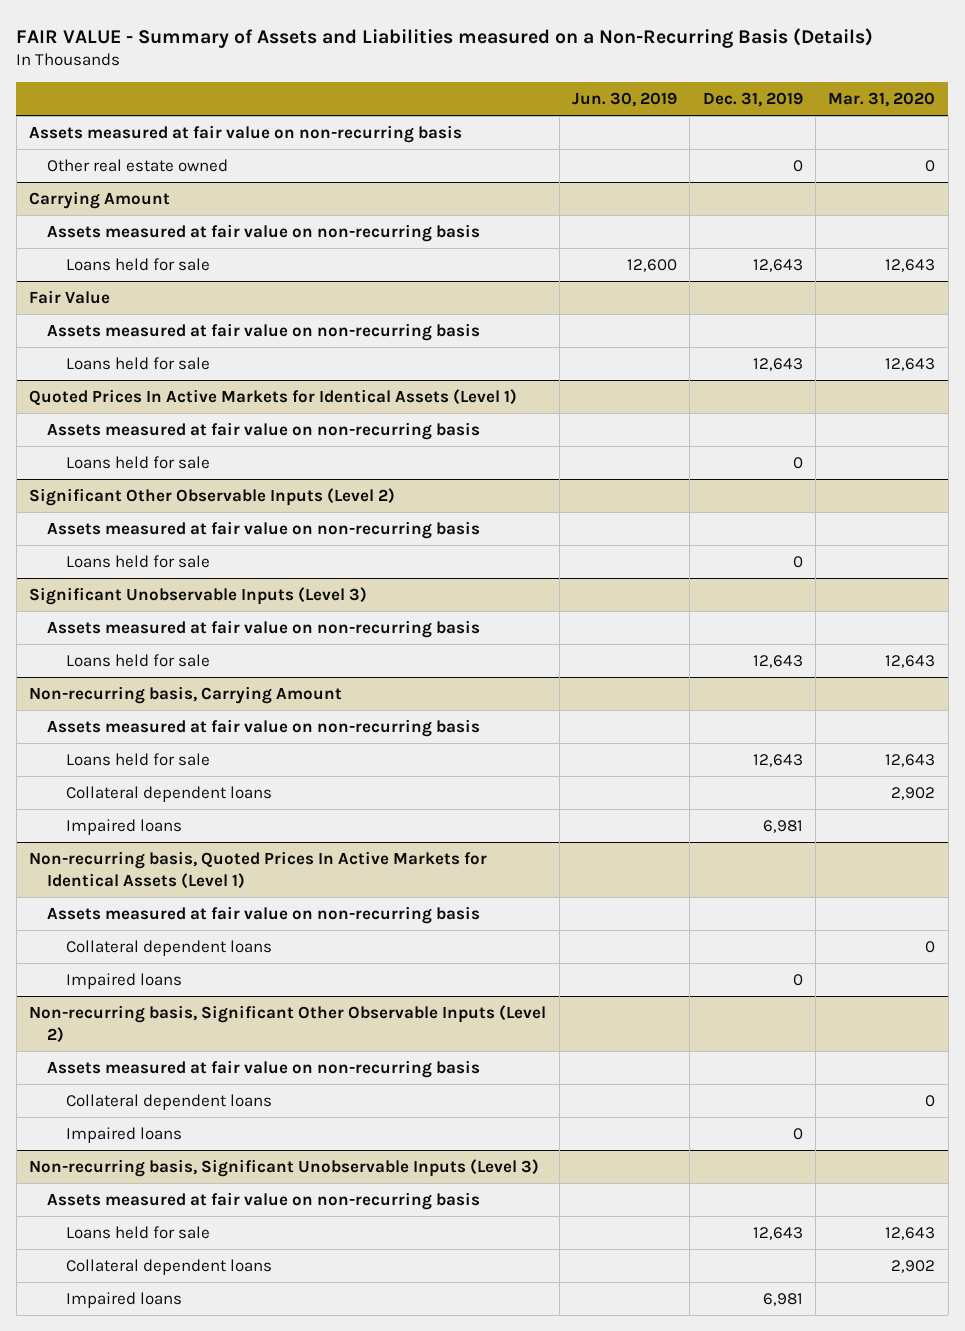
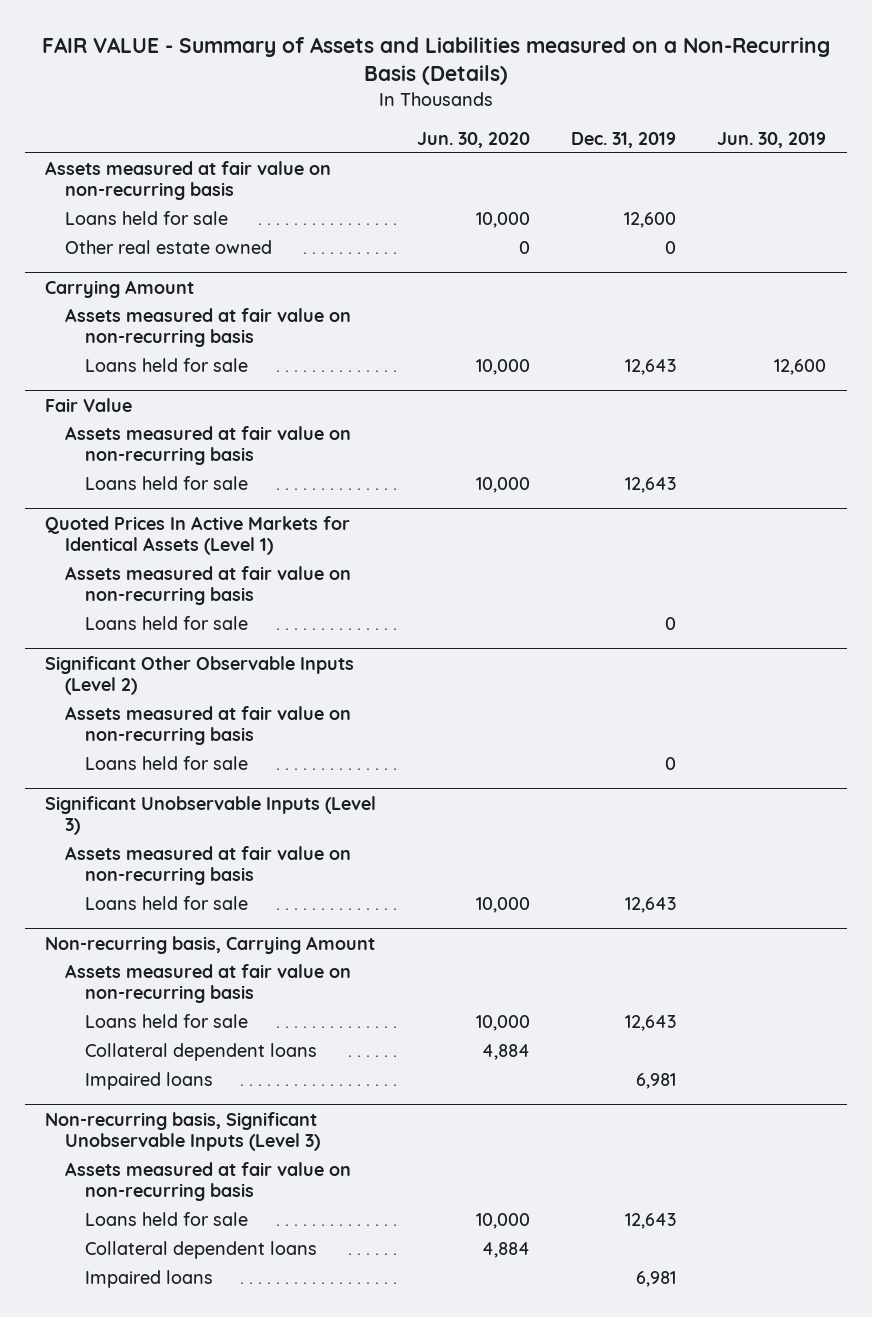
[828,92,936,108] Mar. 31, 2020 -> none
none -> [417,131,531,148] Jun. 30, 2020
none -> [65,210,229,225] Loans held for sale
[29,850,488,889] Non-recurring basis, Quoted Prices In Active Markets for Identical Assets (Level 1) -> none
[47,905,481,924] Assets measured at fair value on non-recurring basis -> none
[65,939,272,956] Collateral dependent loans -> none
[65,972,182,989] Impaired loans -> none
[29,1004,547,1043] Non-recurring basis, Significant Other Observable Inputs (Level 2) -> none
[47,1059,481,1078] Assets measured at fair value on non-recurring basis -> none
[65,1093,272,1110] Collateral dependent loans -> none
[65,1126,182,1143] Impaired loans -> none

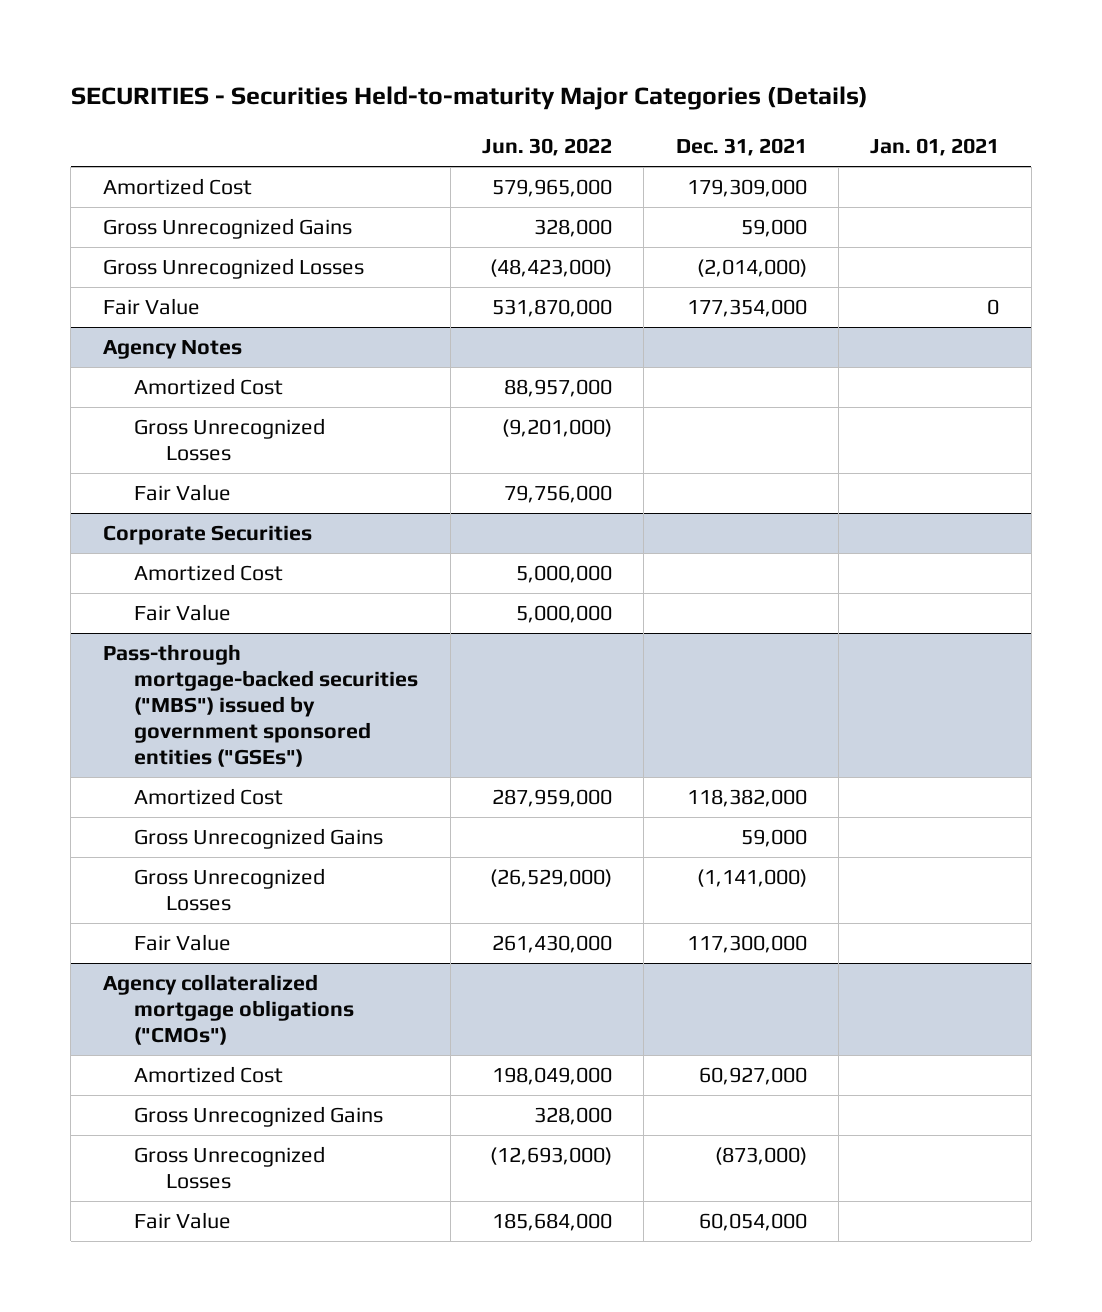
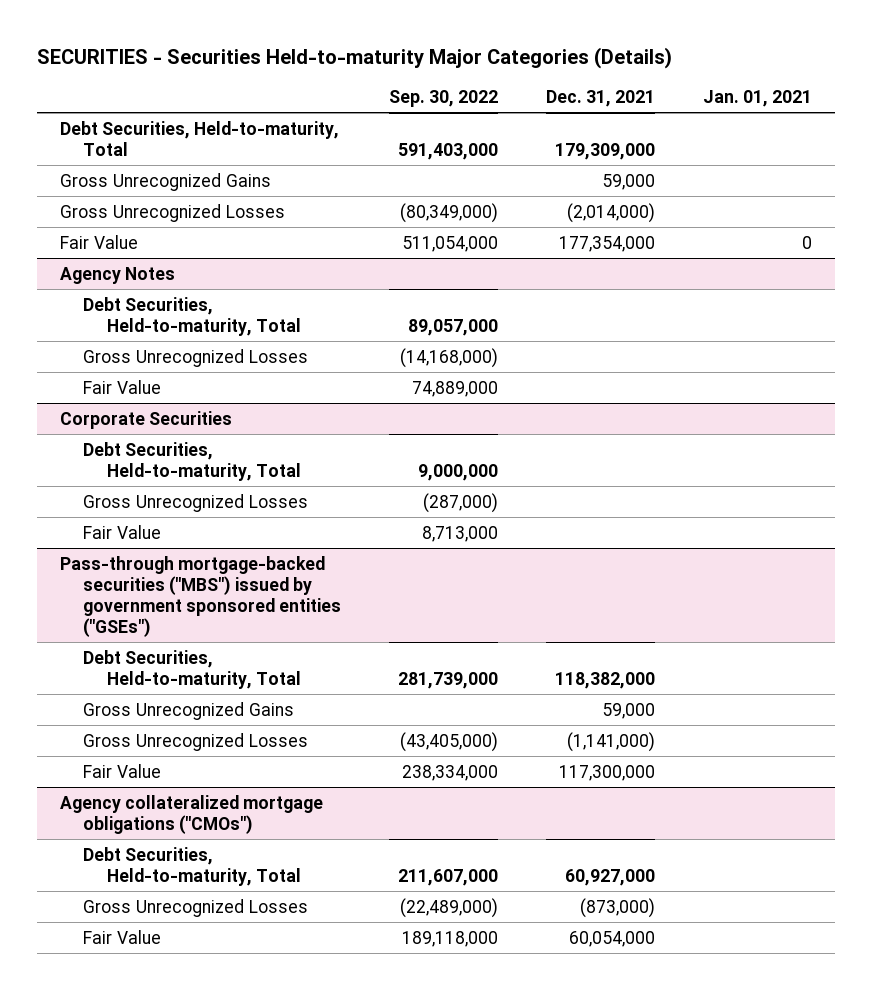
[482,138,613,157] Jun. 30, 2022 -> none
none -> [389,89,499,107] Sep. 30, 2022
[102,178,252,196] Amortized Cost -> [60,120,340,156] Debt Securities, Held-to-maturity, Total
[134,378,284,396] Amortized Cost -> none
none -> [83,296,301,336] Debt Securities, Held-to-maturity, Total
[134,564,284,582] Amortized Cost -> none
none -> [83,441,301,481] Debt Securities, Held-to-maturity, Total
none -> [83,493,309,512] Gross Unrecognized Losses
[134,788,284,806] Amortized Cost -> [83,649,301,689] Debt Securities, Held-to-maturity, Total
[134,1106,384,1128] Gross Unrecognized Gains -> none
[134,1066,284,1084] Amortized Cost -> [83,846,301,886] Debt Securities, Held-to-maturity, Total

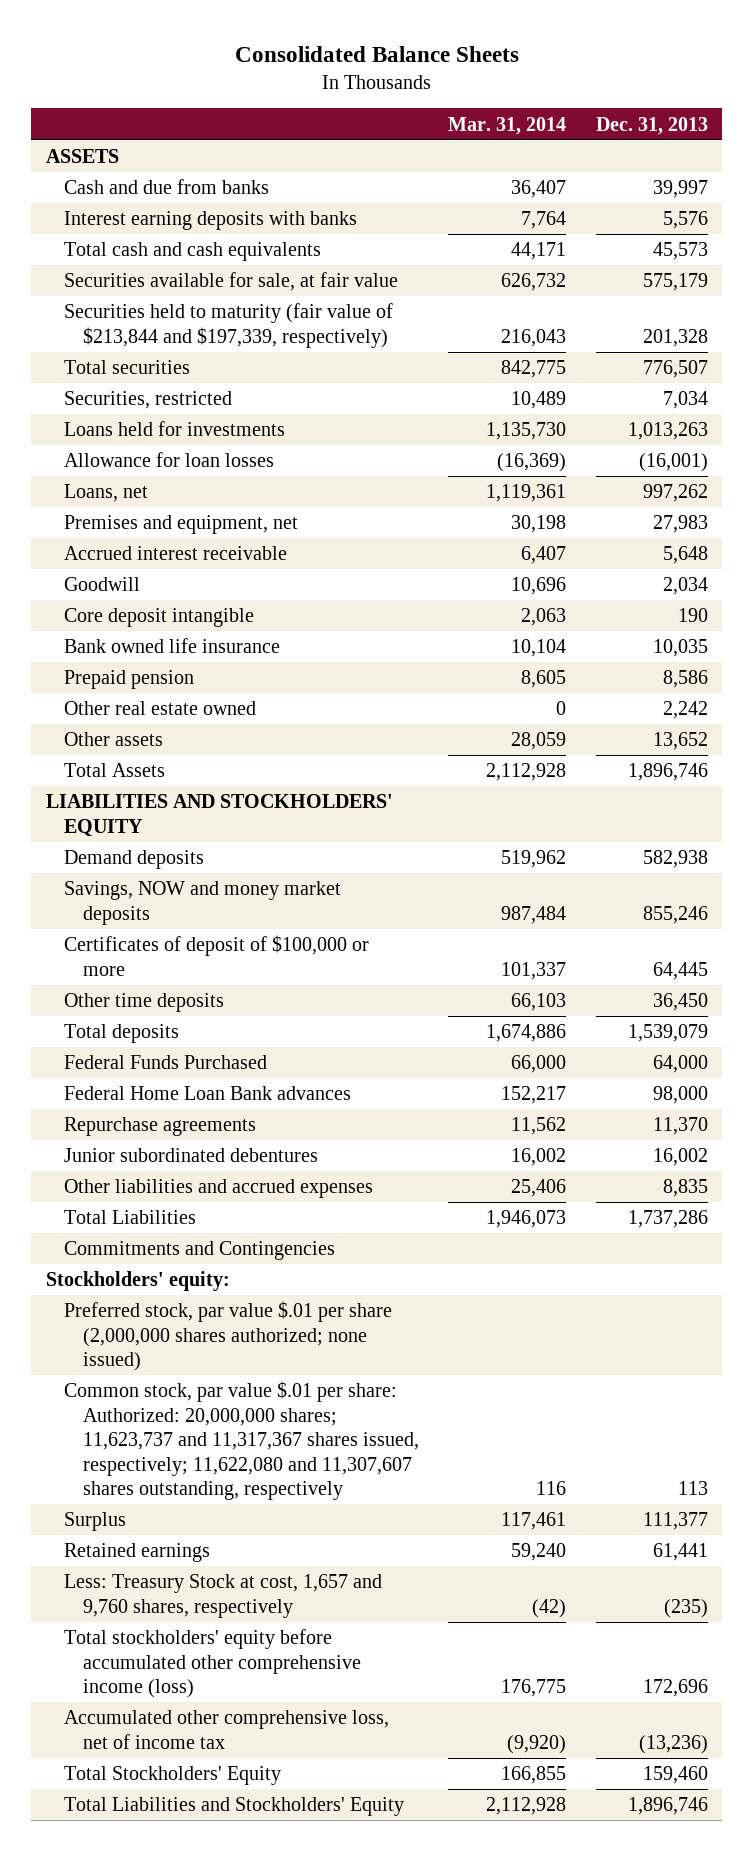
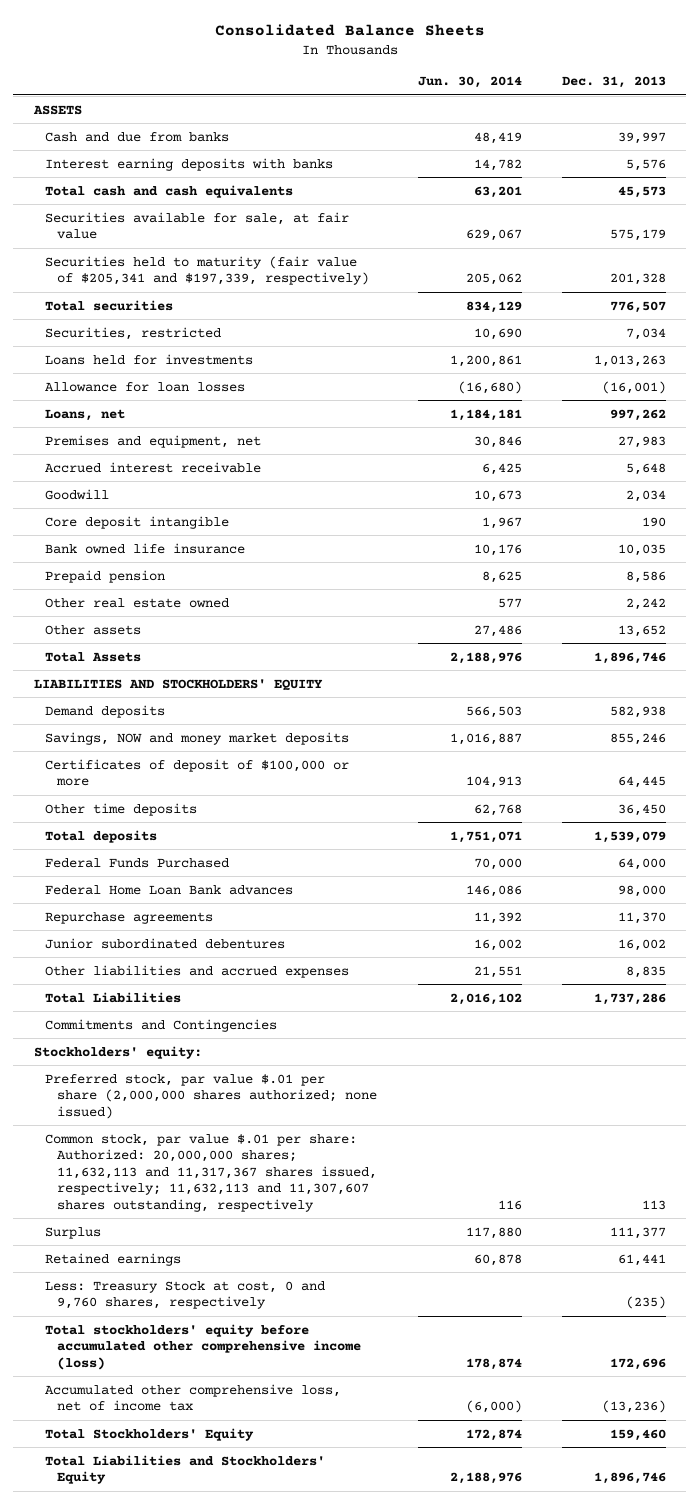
[448,116,567,135] Mar. 31, 2014 -> none
none -> [417,76,522,89] Jun. 30, 2014
[64,303,394,348] Securities held to maturity (fair value of $213,844 and $197,339, respectively) -> [45,255,370,286] Securities held to maturity (fair value of $205,341 and $197,339, respectively)
[64,1381,420,1500] Common stock, par value $.01 per share: Authorized: 20,000,000 shares; 11,623,737 and 11,317,367 shares issued, respectively; 11,622,080 and 11,307,607 shares outstanding, respectively -> [45,1133,378,1212] Common stock, par value $.01 per share: Authorized: 20,000,000 shares; 11,632,113 and 11,317,367 shares issued, respectively; 11,632,113 and 11,307,607 shares outstanding, respectively
[64,1574,383,1618] Less: Treasury Stock at cost, 1,657 and 9,760 shares, respectively -> [45,1280,326,1310] Less: Treasury Stock at cost, 0 and 9,760 shares, respectively

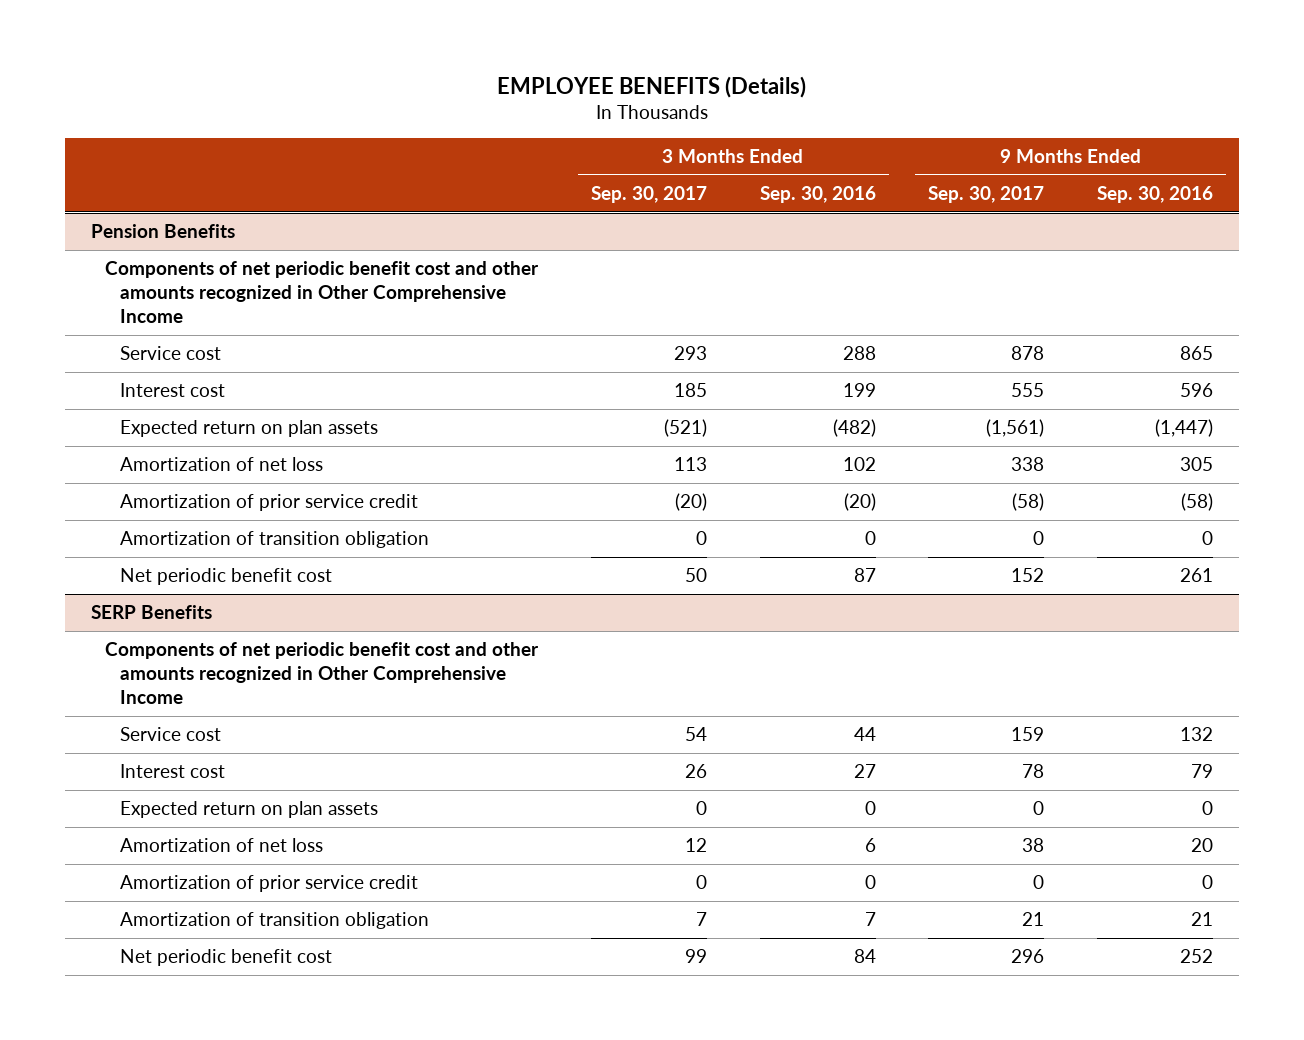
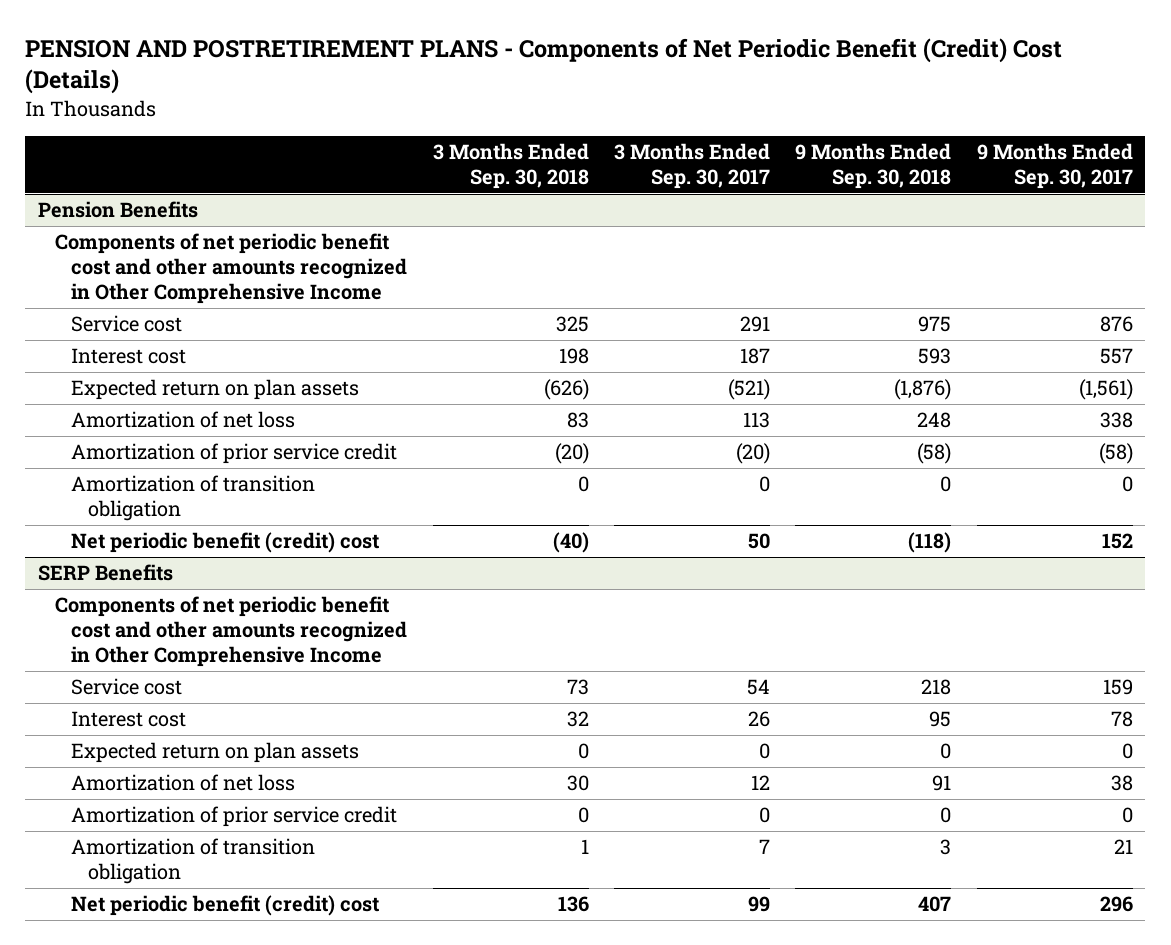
[496,75,806,98] EMPLOYEE BENEFITS (Details) -> [25,37,1063,95] PENSION AND POSTRETIREMENT PLANS - Components of Net Periodic Benefit (Credit) Cost (Details)
[759,186,876,204] Sep. 30, 2016 -> none
[1097,186,1214,204] Sep. 30, 2016 -> none
none -> [432,143,589,189] 3 Months Ended Sep. 30, 2018
none -> [795,143,952,189] 9 Months Ended Sep. 30, 2018
[674,346,708,361] 293 -> [740,316,771,333] 291
[1011,346,1045,361] 878 -> [1099,316,1133,333] 876
[674,383,708,398] 185 -> [740,348,771,365] 187
[1011,383,1045,398] 555 -> [1099,348,1133,365] 557
[119,568,332,586] Net periodic benefit cost -> [71,532,380,554] Net periodic benefit (credit) cost
[119,949,332,967] Net periodic benefit cost -> [71,895,380,917] Net periodic benefit (credit) cost

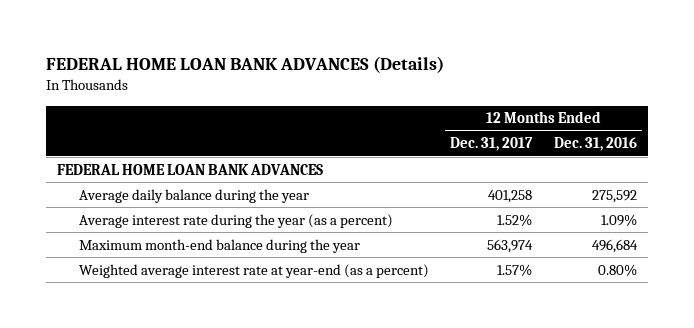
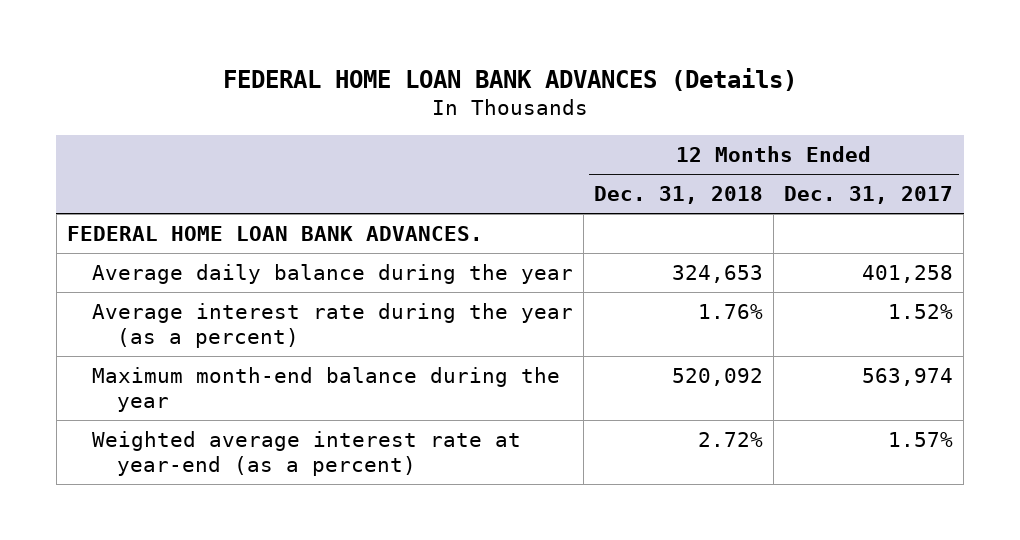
[553,137,637,152] Dec. 31, 2016 -> none
none -> [594,186,764,205] Dec. 31, 2018
[57,163,324,175] FEDERAL HOME LOAN BANK ADVANCES -> [66,225,483,241] FEDERAL HOME LOAN BANK ADVANCES.

